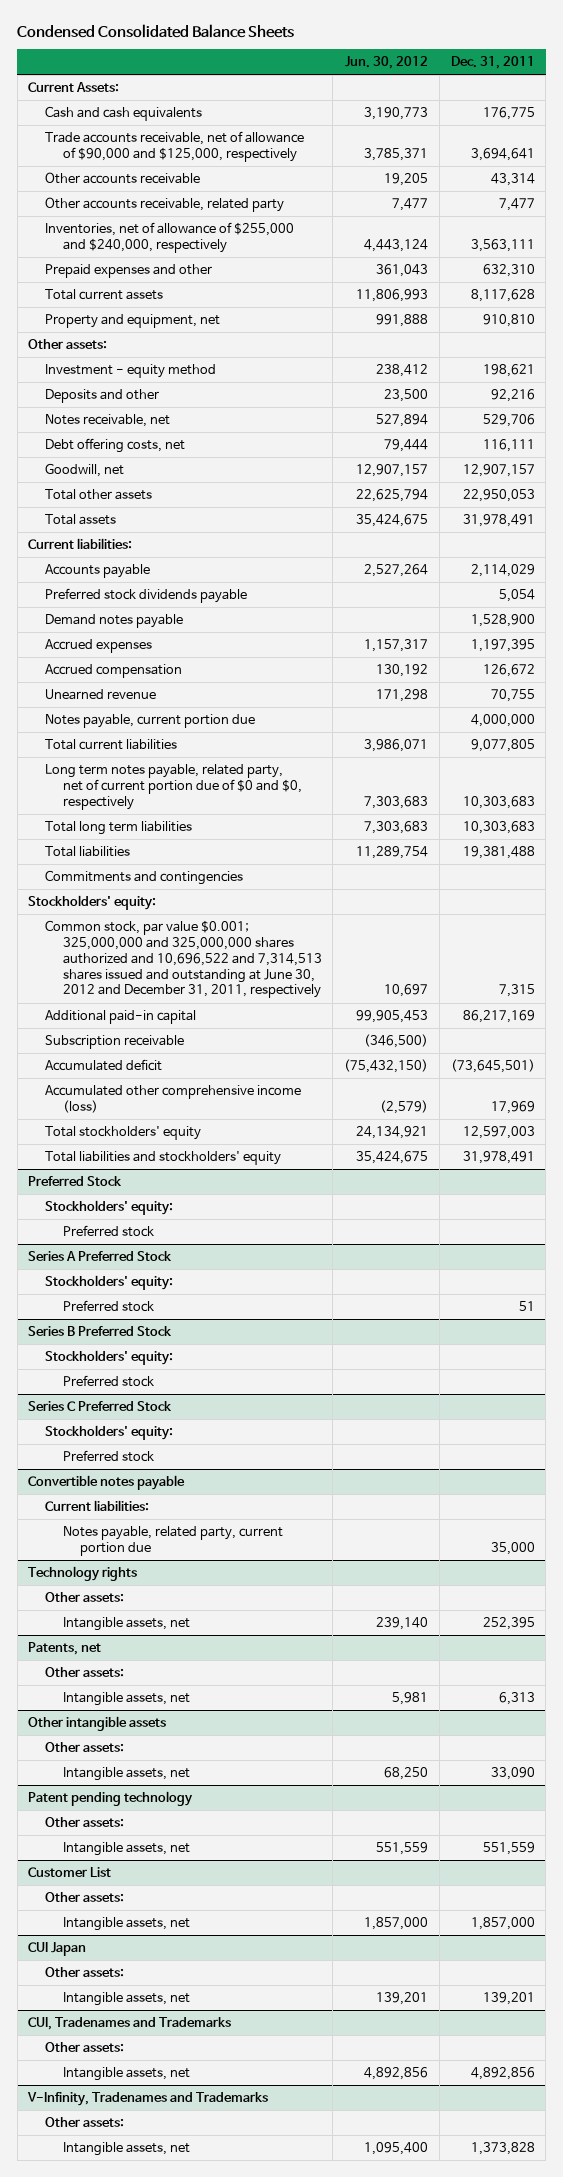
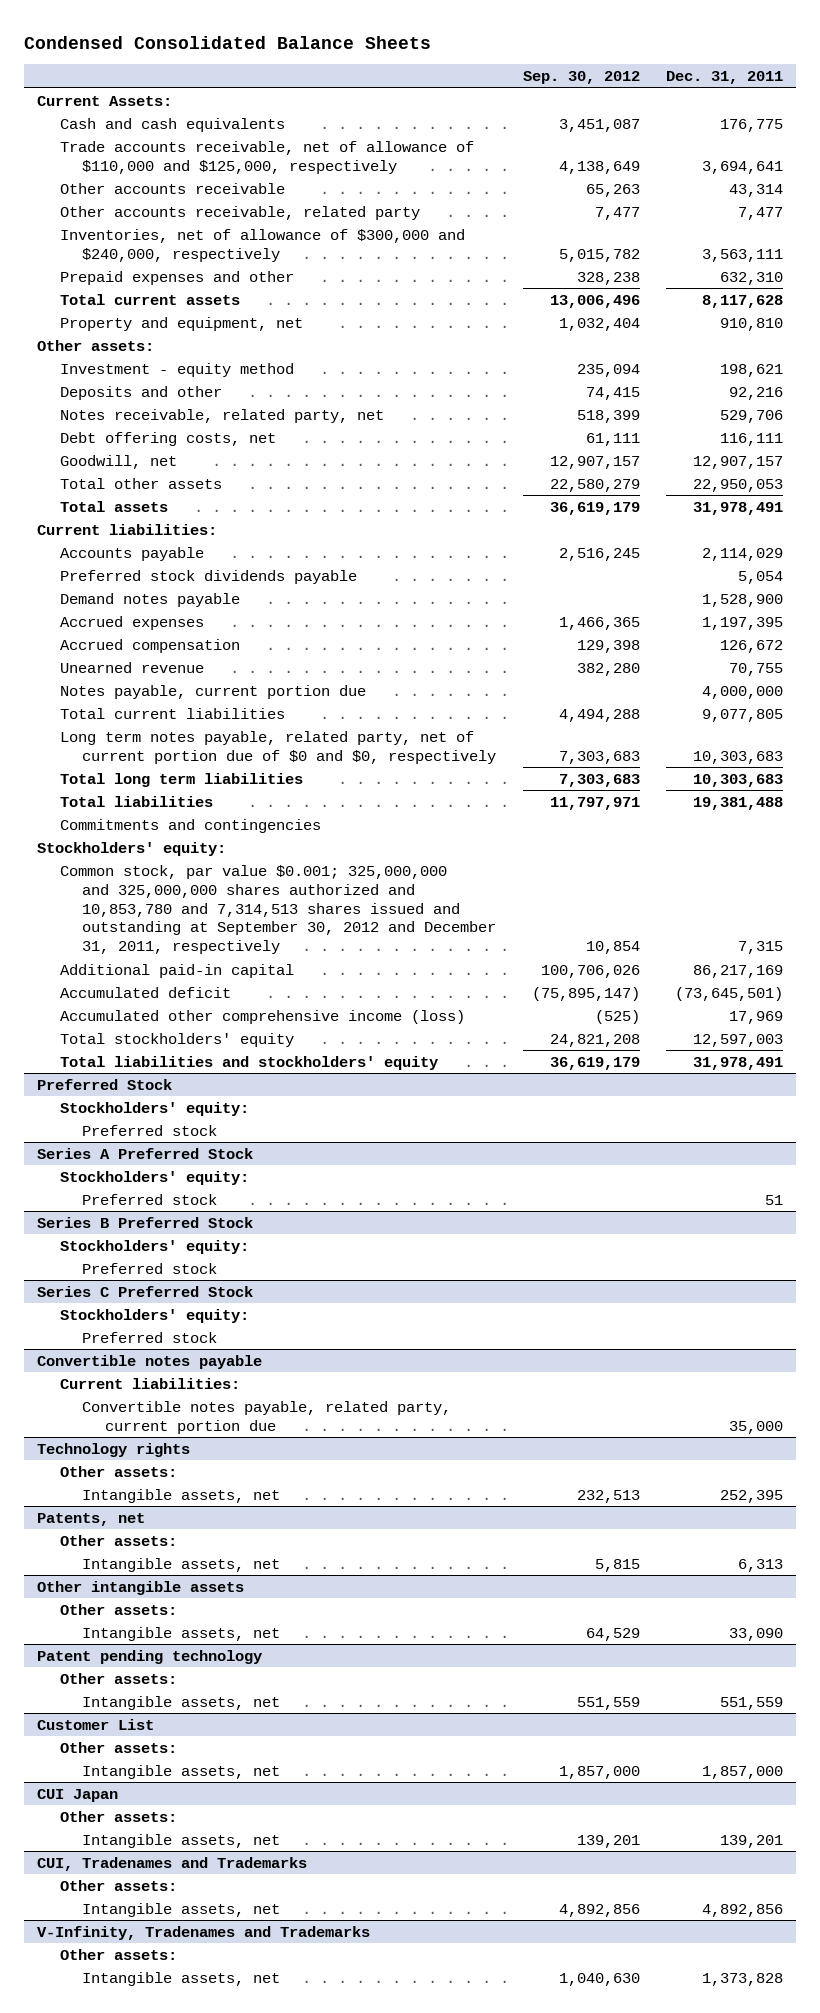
[345,56,429,70] Jun. 30, 2012 -> none
none -> [522,71,640,85] Sep. 30, 2012
[45,131,305,162] Trade accounts receivable, net of allowance of $90,000 and $125,000, respectively -> [59,140,474,174] Trade accounts receivable, net of allowance of $110,000 and $125,000, respectively
[45,222,295,253] Inventories, net of allowance of $255,000 and $240,000, respectively -> [59,228,465,262] Inventories, net of allowance of $300,000 and $240,000, respectively
[45,414,171,428] Notes receivable, net -> [59,408,384,423] Notes receivable, related party, net
[45,920,322,999] Common stock, par value $0.001; 325,000,000 and 325,000,000 shares authorized and 10,696,522 and 7,314,513 shares issued and outstanding at June 30, 2012 and December 31, 2011, respectively -> [59,864,497,955] Common stock, par value $0.001; 325,000,000 and 325,000,000 shares authorized and 10,853,780 and 7,314,513 shares issued and outstanding at September 30, 2012 and December 31, 2011, respectively
[45,1035,185,1050] Subscription receivable -> none
[62,1526,283,1556] Notes payable, related party, current portion due -> [82,1400,452,1434] Convertible notes payable, related party, current portion due

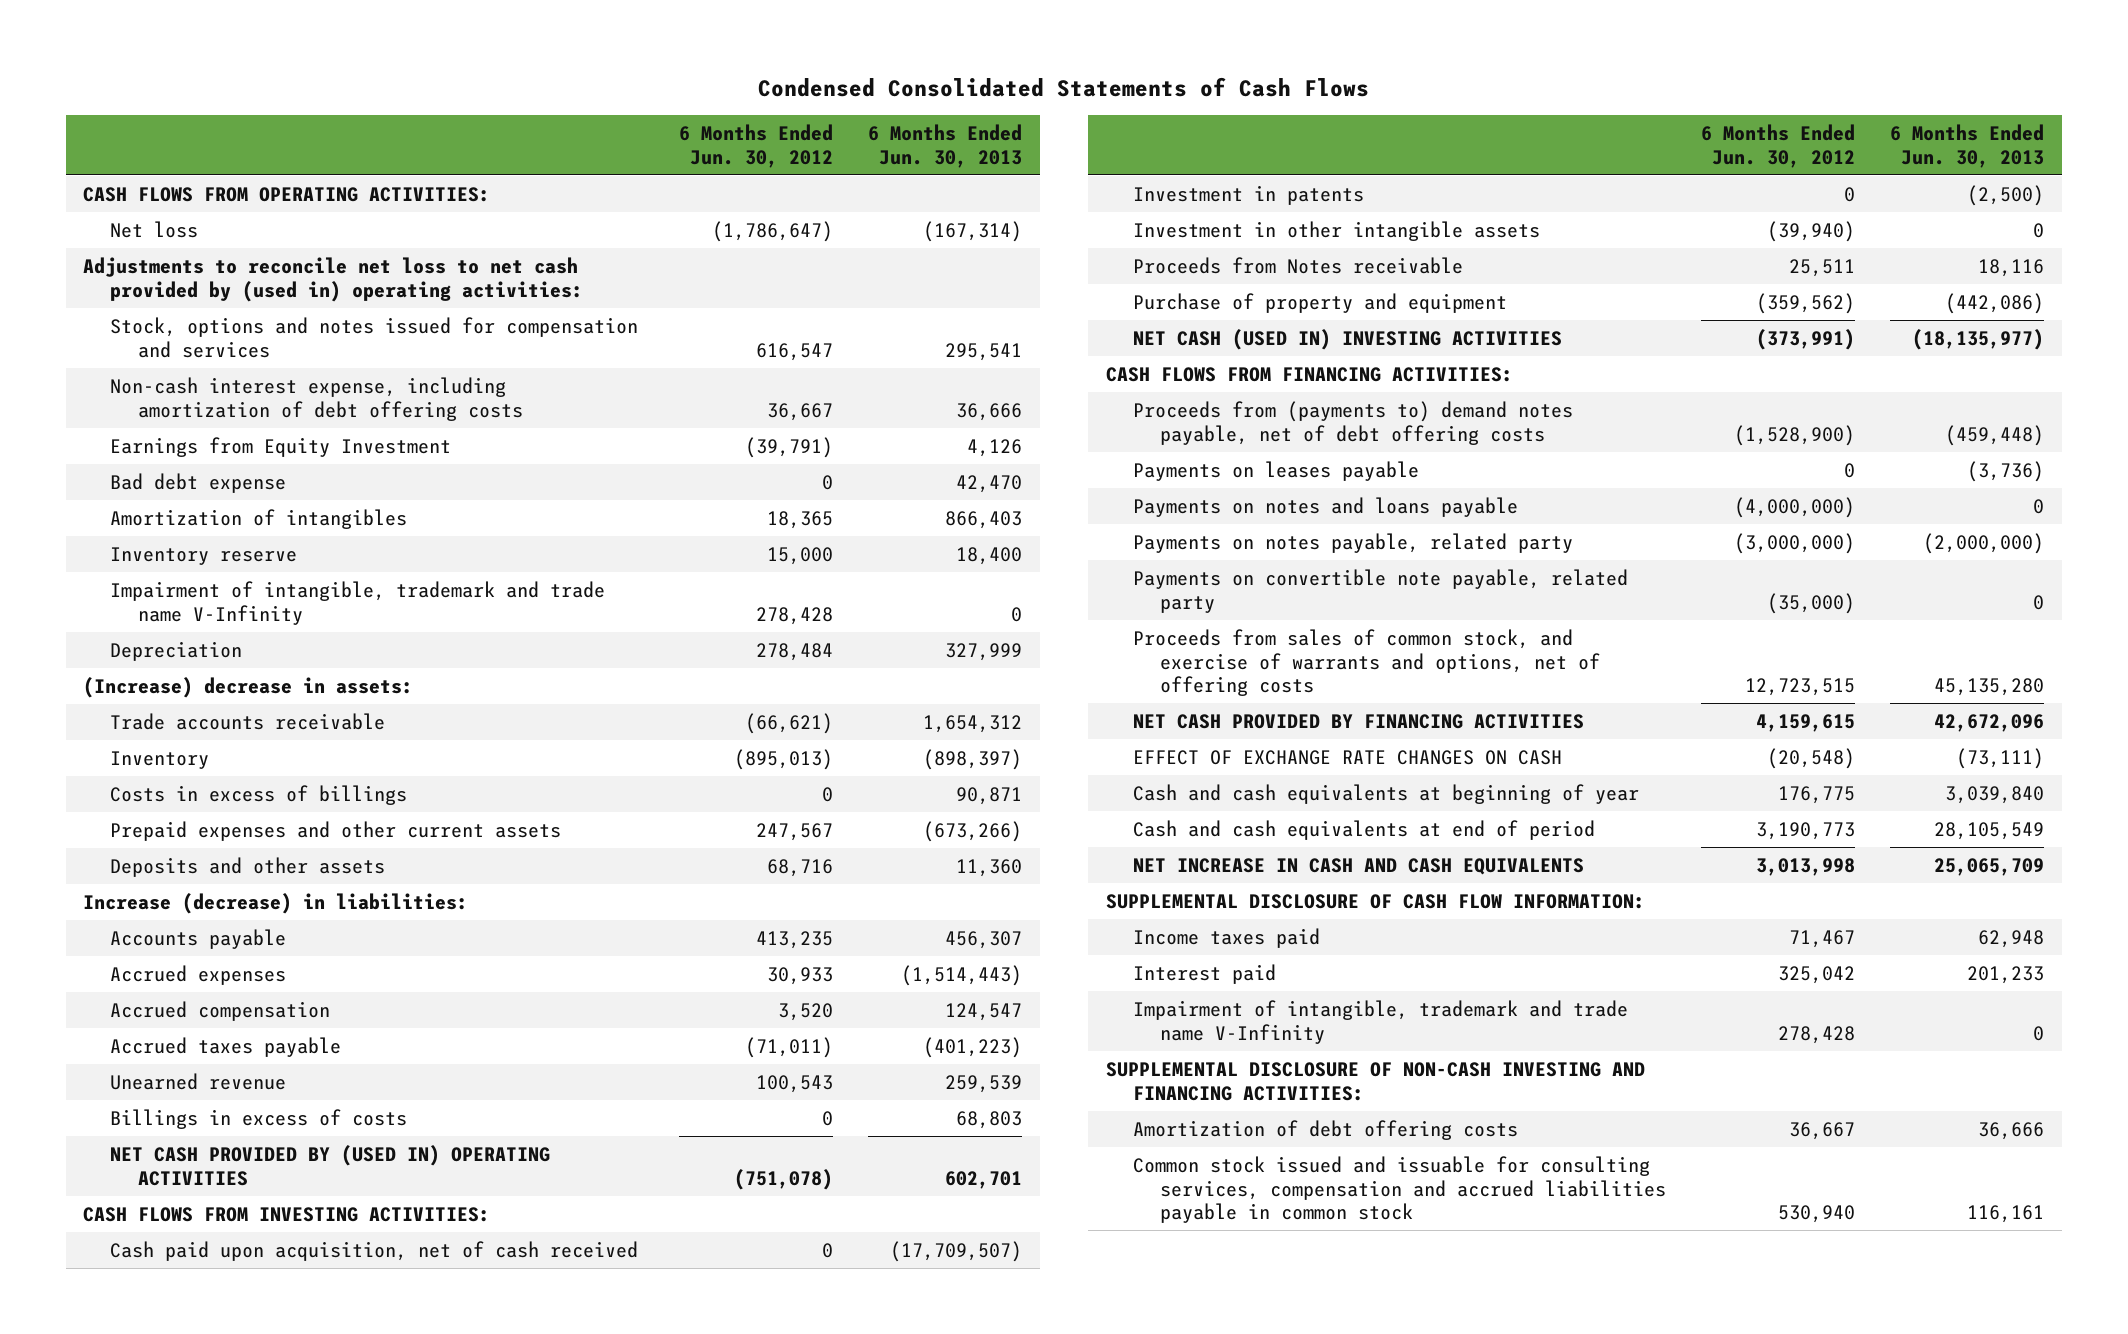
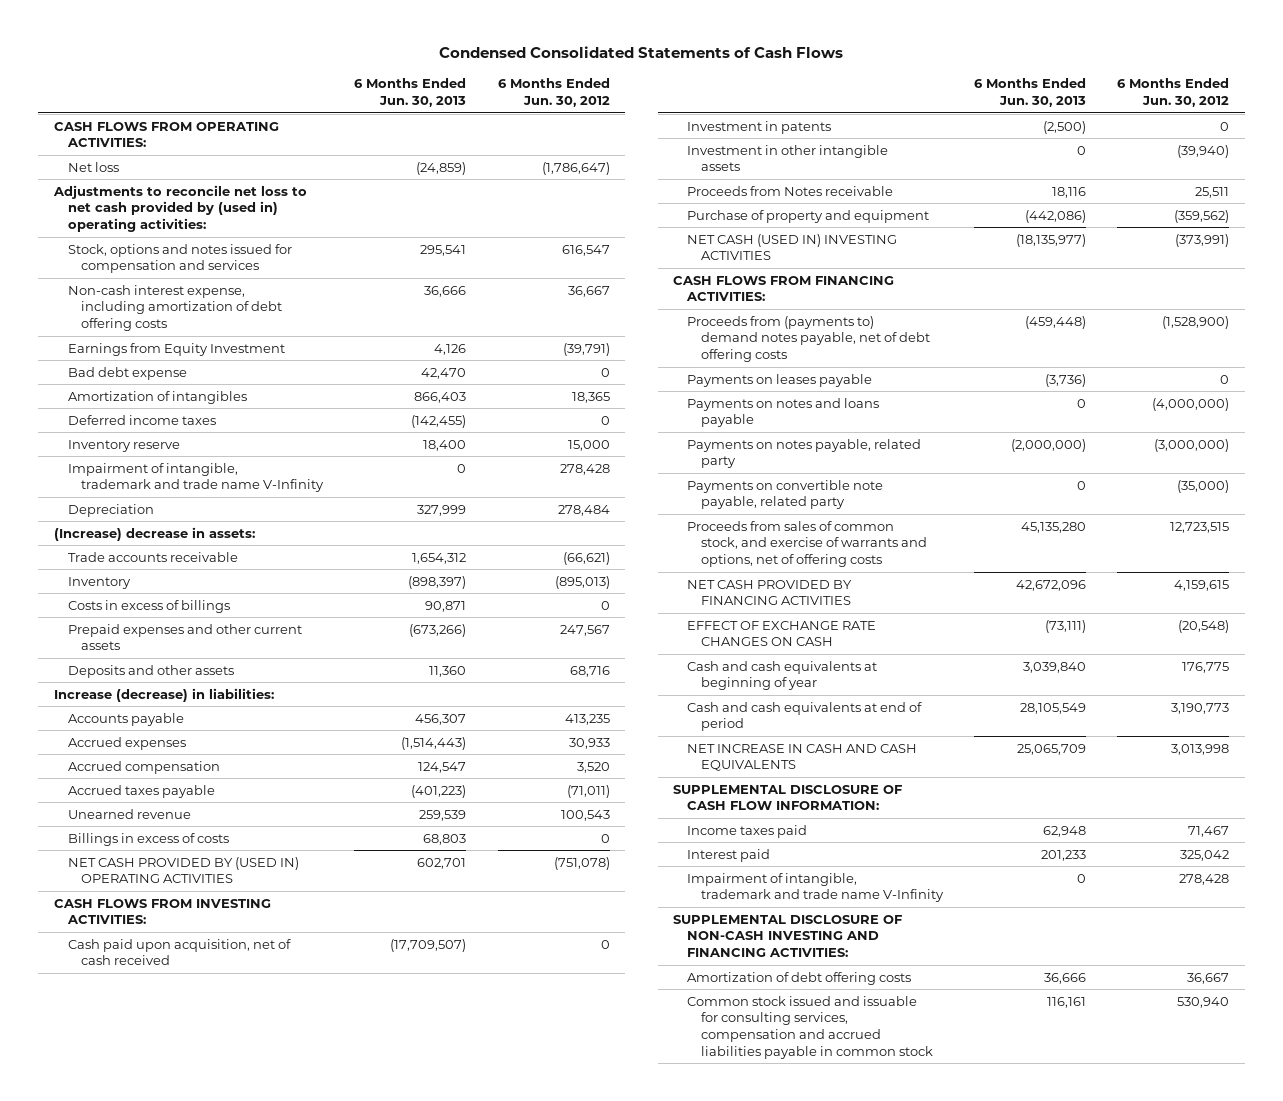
[923,220,1023,242] (167,314) -> [416,161,467,175] (24,859)
none -> [67,414,216,425] Deferred income taxes

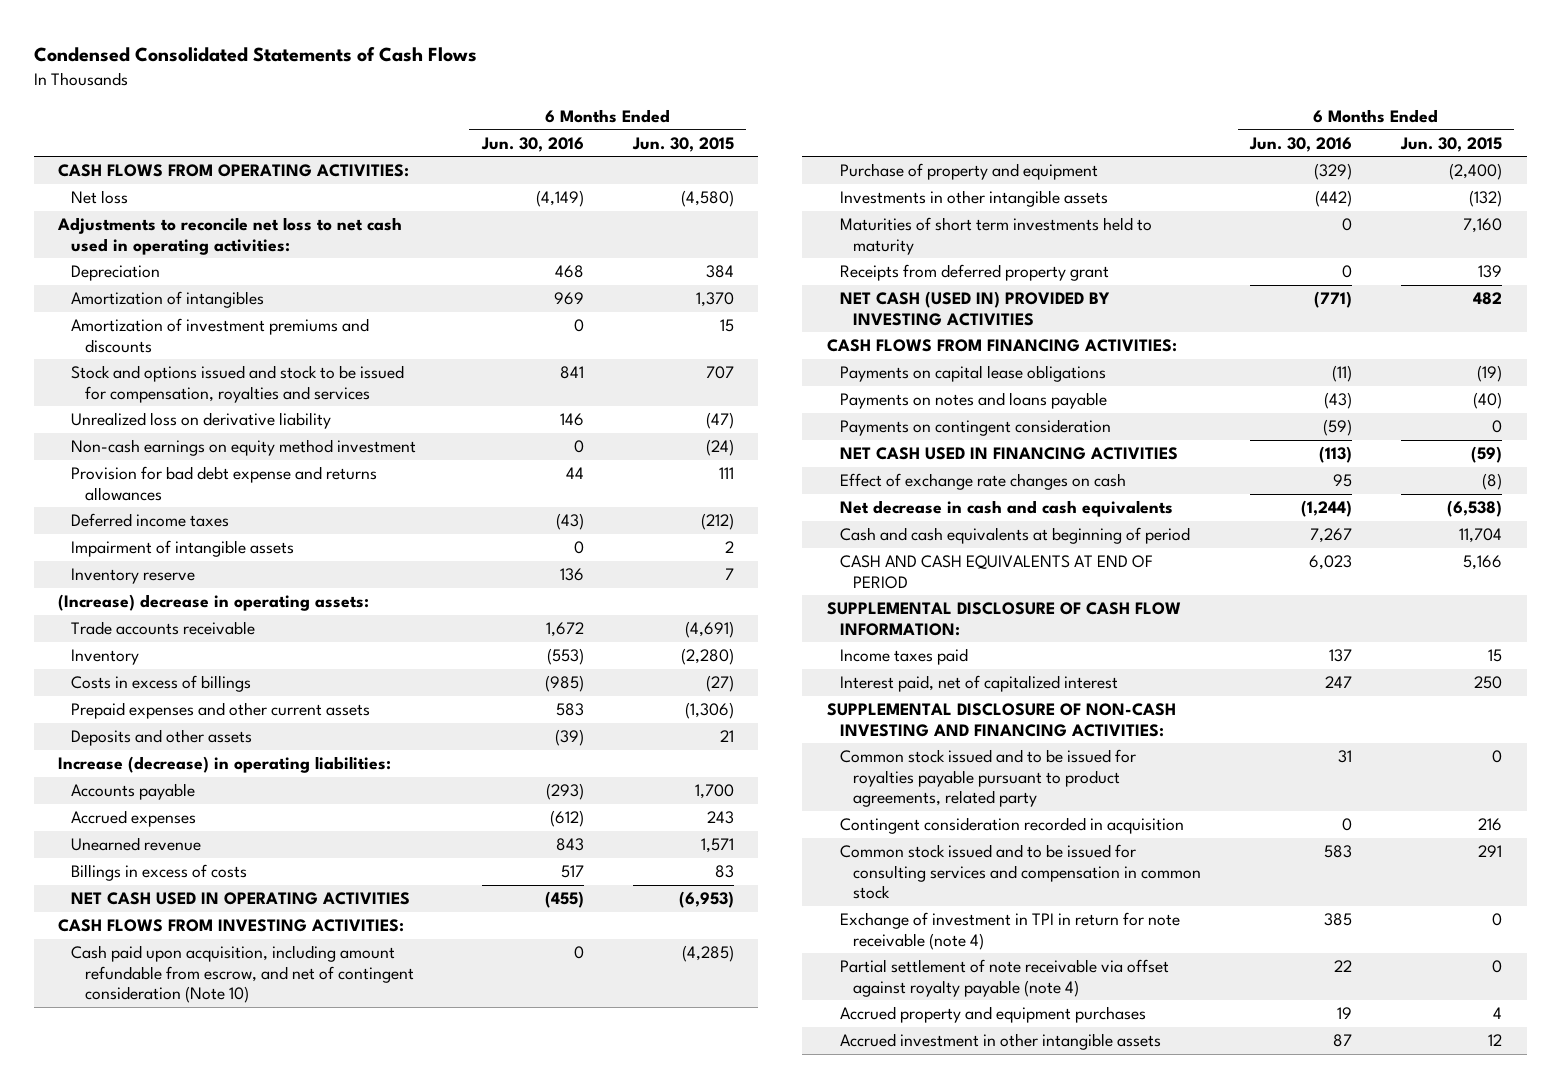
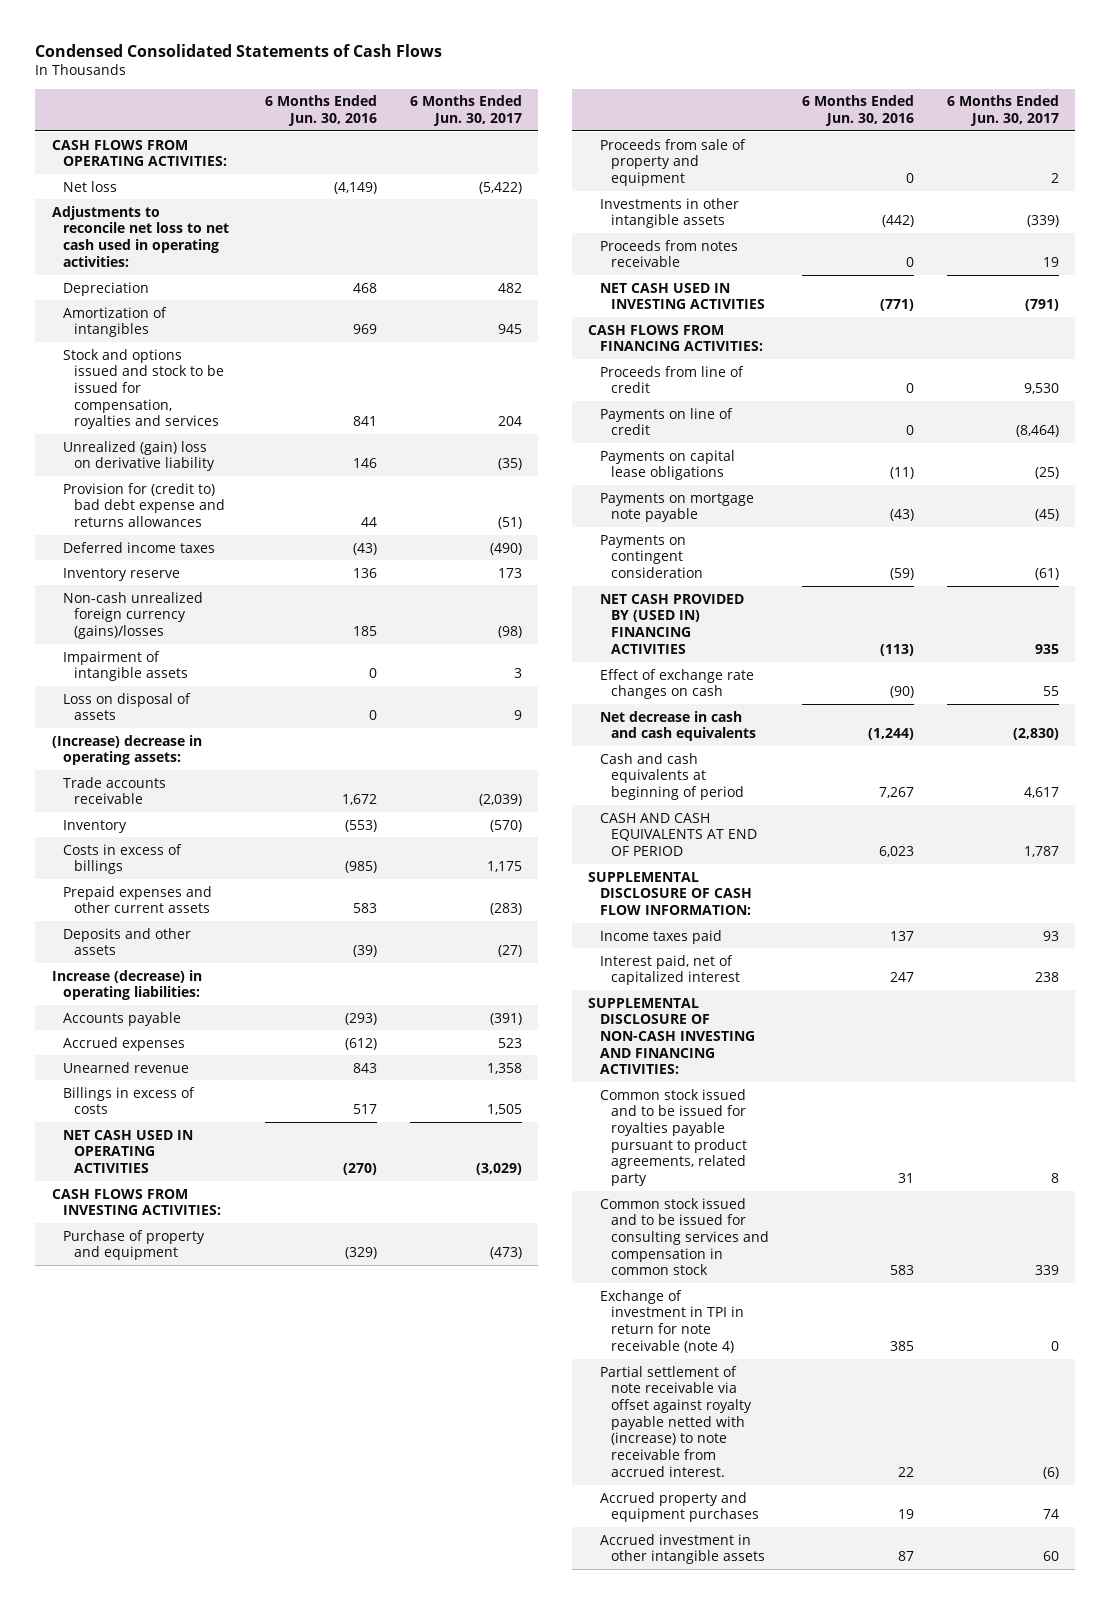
[631,136,734,152] Jun. 30, 2015 -> none
none -> [409,95,522,127] 6 Months Ended Jun. 30, 2017
[71,318,370,353] Amortization of investment premiums and discounts -> none
[71,439,417,457] Non-cash earnings on equity method investment -> none
[71,412,332,430] Unrealized loss on derivative liability -> [62,440,216,472] Unrealized (gain) loss on derivative liability
[71,466,378,501] Provision for bad debt expense and returns allowances -> [62,482,226,528] Provision for (credit to) bad debt expense and returns allowances
none -> [62,591,203,640] Non-cash unrealized foreign currency (gains)/losses
[71,540,295,558] Impairment of intangible assets -> [62,650,189,682] Impairment of intangible assets
none -> [62,692,191,721] Loss on disposal of assets
[544,891,584,909] (455) -> [342,1163,377,1176] (270)
[71,945,414,1003] Cash paid upon acquisition, including amount refundable from escrow, and net of contingent consideration (Note 10) -> none
none -> [599,138,746,187] Proceeds from sale of property and equipment
[839,217,1152,255] Maturities of short term investments held to maturity -> none
[839,264,1109,282] Receipts from deferred property grant -> none
none -> [599,239,738,268] Proceeds from notes receivable
[839,291,1110,326] NET CASH (USED IN) PROVIDED BY INVESTING ACTIVITIES -> [599,282,766,310] NET CASH USED IN INVESTING ACTIVITIES
none -> [599,365,744,394] Proceeds from line of credit
none -> [599,407,733,436] Payments on line of credit
[839,392,1107,410] Payments on notes and loans payable -> [599,492,754,523] Payments on mortgage note payable
[839,447,1178,461] NET CASH USED IN FINANCING ACTIVITIES -> [599,593,744,654] NET CASH PROVIDED BY (USED IN) FINANCING ACTIVITIES
[1333,474,1353,488] 95 -> [889,686,914,699] (90)
[839,817,1184,835] Contingent consideration recorded in acquisition -> none
[839,959,1169,997] Partial settlement of note receivable via offset against royalty payable (note 4) -> [599,1365,753,1477] Partial settlement of note receivable via offset against royalty payable netted with (increase) to note receivable from accrued interest.

